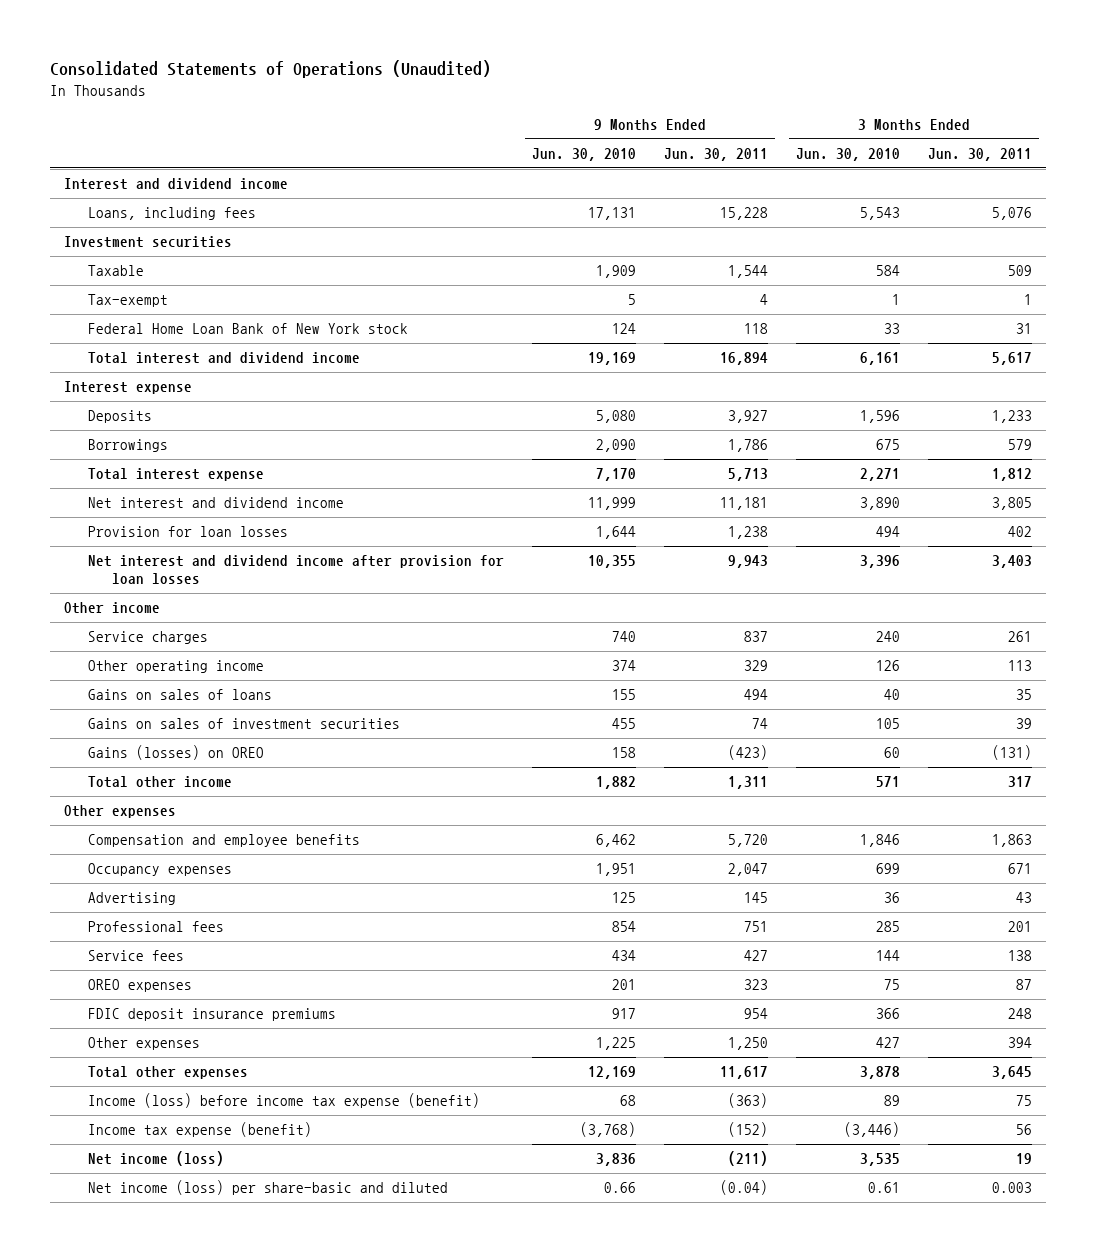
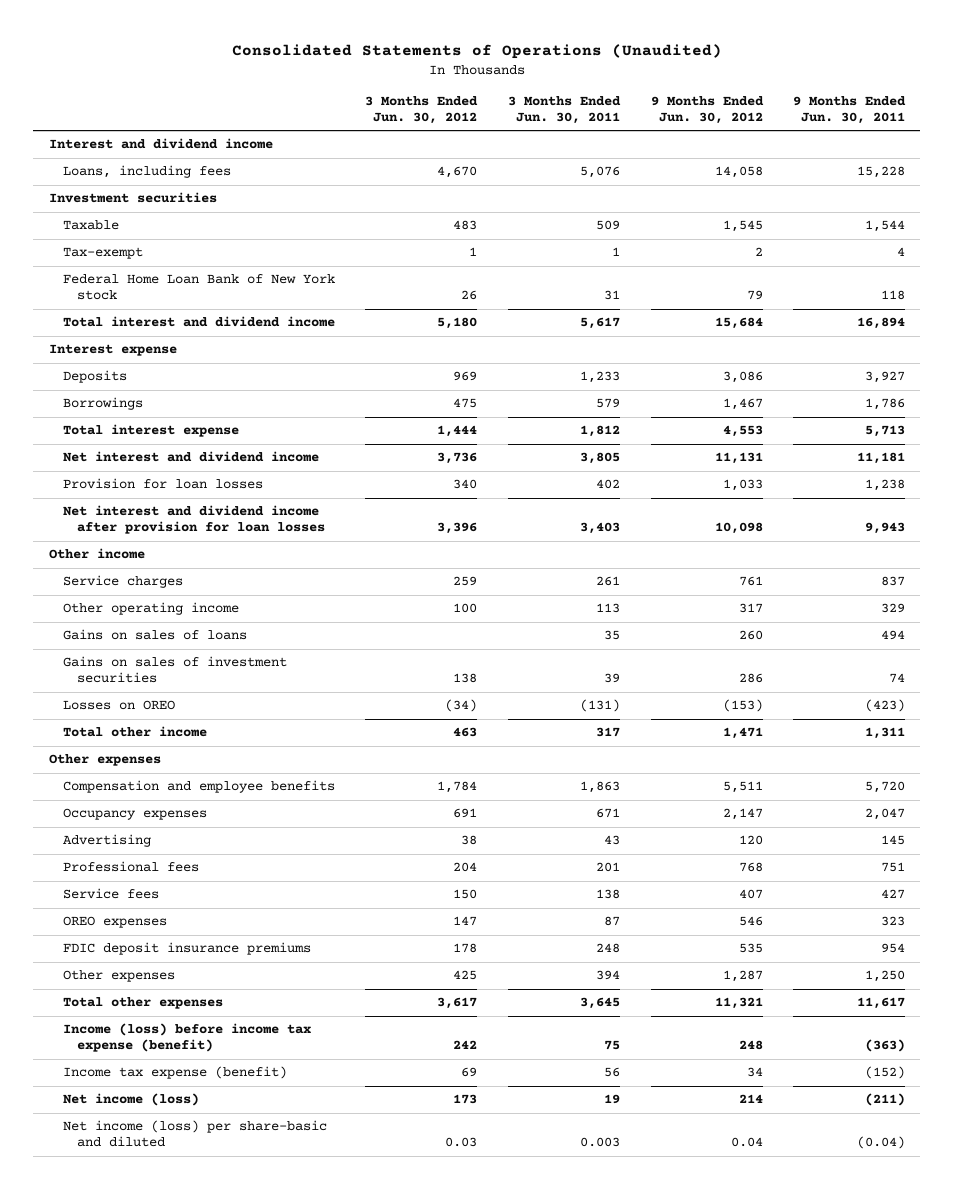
[532,147,637,161] Jun. 30, 2010 -> none
[795,147,900,161] Jun. 30, 2010 -> none
none -> [365,95,479,125] 3 Months Ended Jun. 30, 2012
none -> [650,95,764,125] 9 Months Ended Jun. 30, 2012
[88,745,265,761] Gains (losses) on OREO -> [62,700,175,711] Losses on OREO

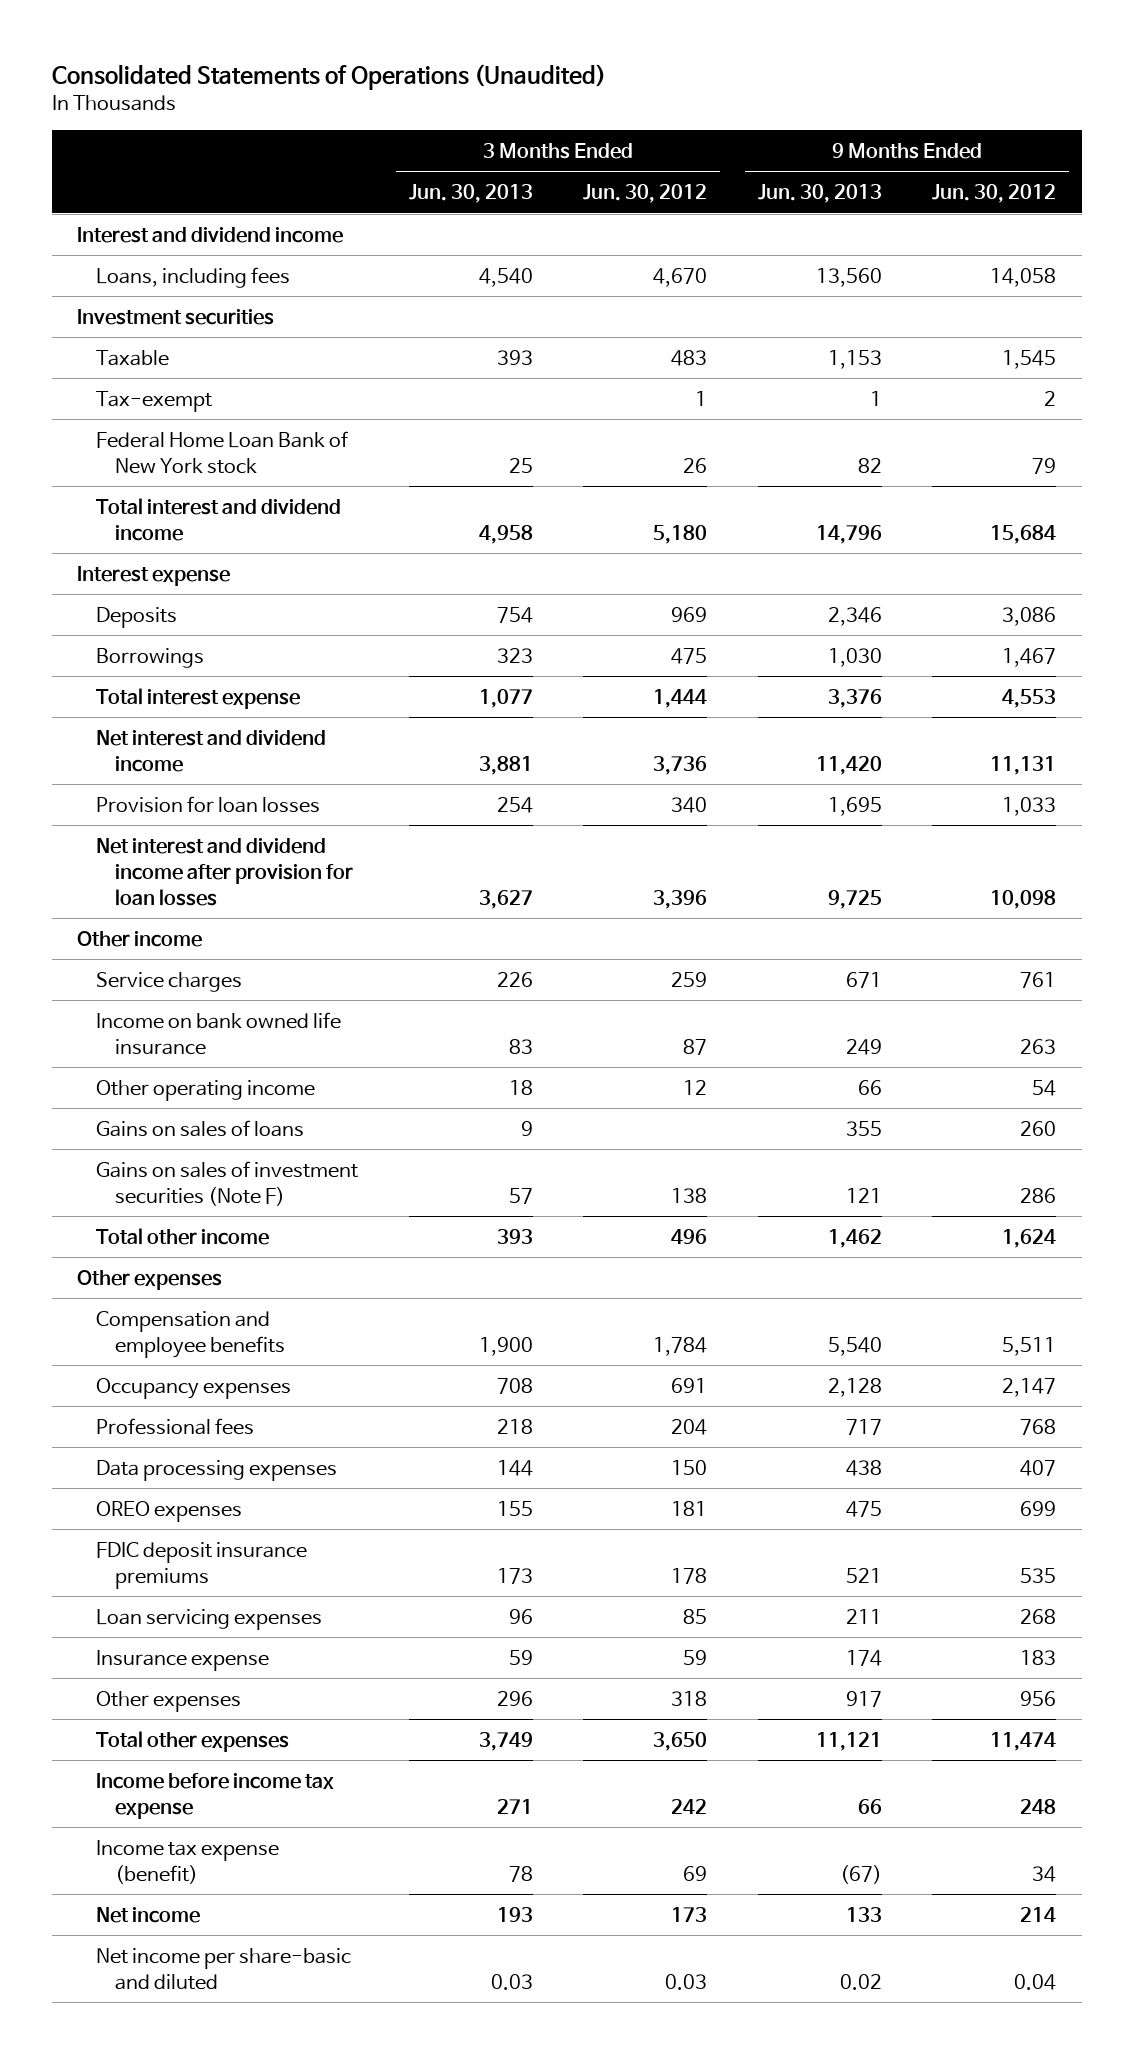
[508,95,622,125] 3 Months Ended Jun. 30, 2011 -> none
[793,95,907,125] 9 Months Ended Jun. 30, 2011 -> none
none -> [408,184,533,204] Jun. 30, 2013
none -> [757,184,882,204] Jun. 30, 2013
none -> [95,1011,341,1055] Income on bank owned life insurance
[453,603,478,614] 100 -> [683,1079,708,1095] 12
[738,603,763,614] 317 -> [1032,1079,1057,1096] 54
[62,700,175,711] Losses on OREO -> none
[62,656,287,684] Gains on sales of investment securities -> [95,1160,358,1206] Gains on sales of investment securities (Note F)
[453,727,478,738] 463 -> [671,1228,708,1244] 496
[722,727,763,740] 1,471 -> [1002,1228,1057,1248] 1,624
[62,834,151,848] Advertising -> none
[62,888,159,900] Service fees -> [95,1459,337,1481] Data processing expenses
[453,916,478,927] 147 -> [671,1500,708,1516] 181
[738,916,763,927] 546 -> [1020,1500,1057,1516] 699
none -> [95,1608,322,1630] Loan servicing expenses
none -> [95,1649,269,1671] Insurance expense
[453,970,478,981] 425 -> [671,1690,708,1706] 318
[722,970,763,983] 1,287 -> [1020,1690,1057,1706] 956
[437,997,478,1010] 3,617 -> [653,1731,708,1751] 3,650
[714,997,763,1010] 11,321 -> [990,1731,1057,1751] 11,474
[62,1023,311,1053] Income (loss) before income tax expense (benefit) -> [95,1772,334,1819] Income before income tax expense
[62,1093,199,1107] Net income (loss) -> [95,1906,200,1923] Net income
[62,1120,327,1148] Net income (loss) per share-basic and diluted -> [95,1947,351,1990] Net income per share-basic and diluted

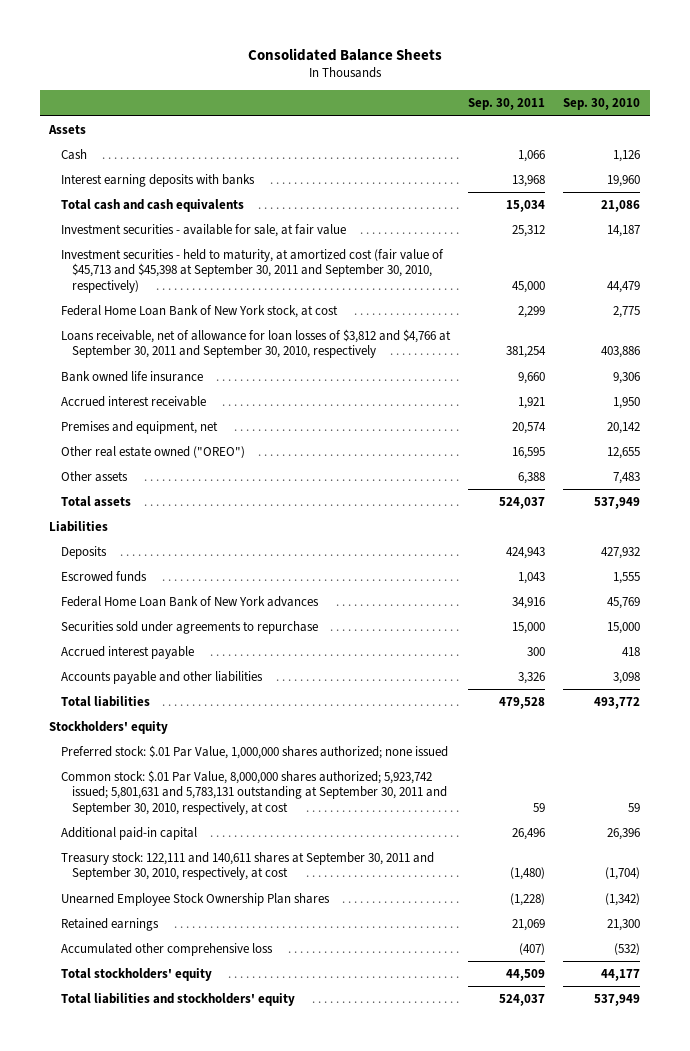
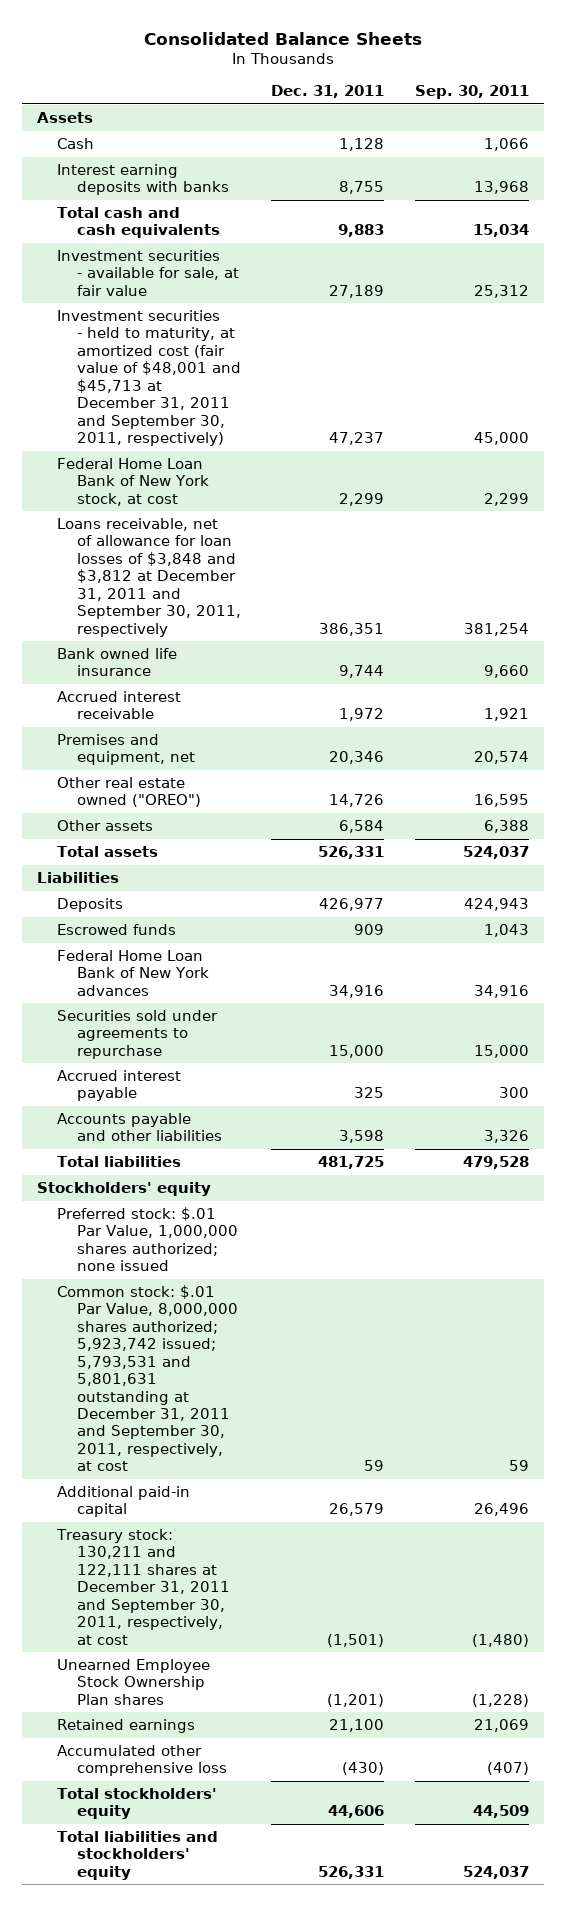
[563,98,641,111] Sep. 30, 2010 -> none
none -> [271,85,385,99] Dec. 31, 2011
[60,248,444,294] Investment securities - held to maturity, at amortized cost (fair value of $45,713 and $45,398 at September 30, 2011 and September 30, 2010, respectively) -> [57,310,241,446] Investment securities - held to maturity, at amortized cost (fair value of $48,001 and $45,713 at December 31, 2011 and September 30, 2011, respectively)
[60,328,451,359] Loans receivable, net of allowance for loan losses of $3,812 and $4,766 at September 30, 2011 and September 30, 2010, respectively -> [57,518,241,637] Loans receivable, net of allowance for loan losses of $3,848 and $3,812 at December 31, 2011 and September 30, 2011, respectively
[60,769,448,816] Common stock: $.01 Par Value, 8,000,000 shares authorized; 5,923,742 issued; 5,801,631 and 5,783,131 outstanding at September 30, 2011 and September 30, 2010, respectively, at cost -> [57,1285,238,1472] Common stock: $.01 Par Value, 8,000,000 shares authorized; 5,923,742 issued; 5,793,531 and 5,801,631 outstanding at December 31, 2011 and September 30, 2011, respectively, at cost
[60,851,434,881] Treasury stock: 122,111 and 140,611 shares at September 30, 2011 and September 30, 2010, respectively, at cost -> [56,1529,230,1645] Treasury stock: 130,211 and 122,111 shares at December 31, 2011 and September 30, 2011, respectively, at cost

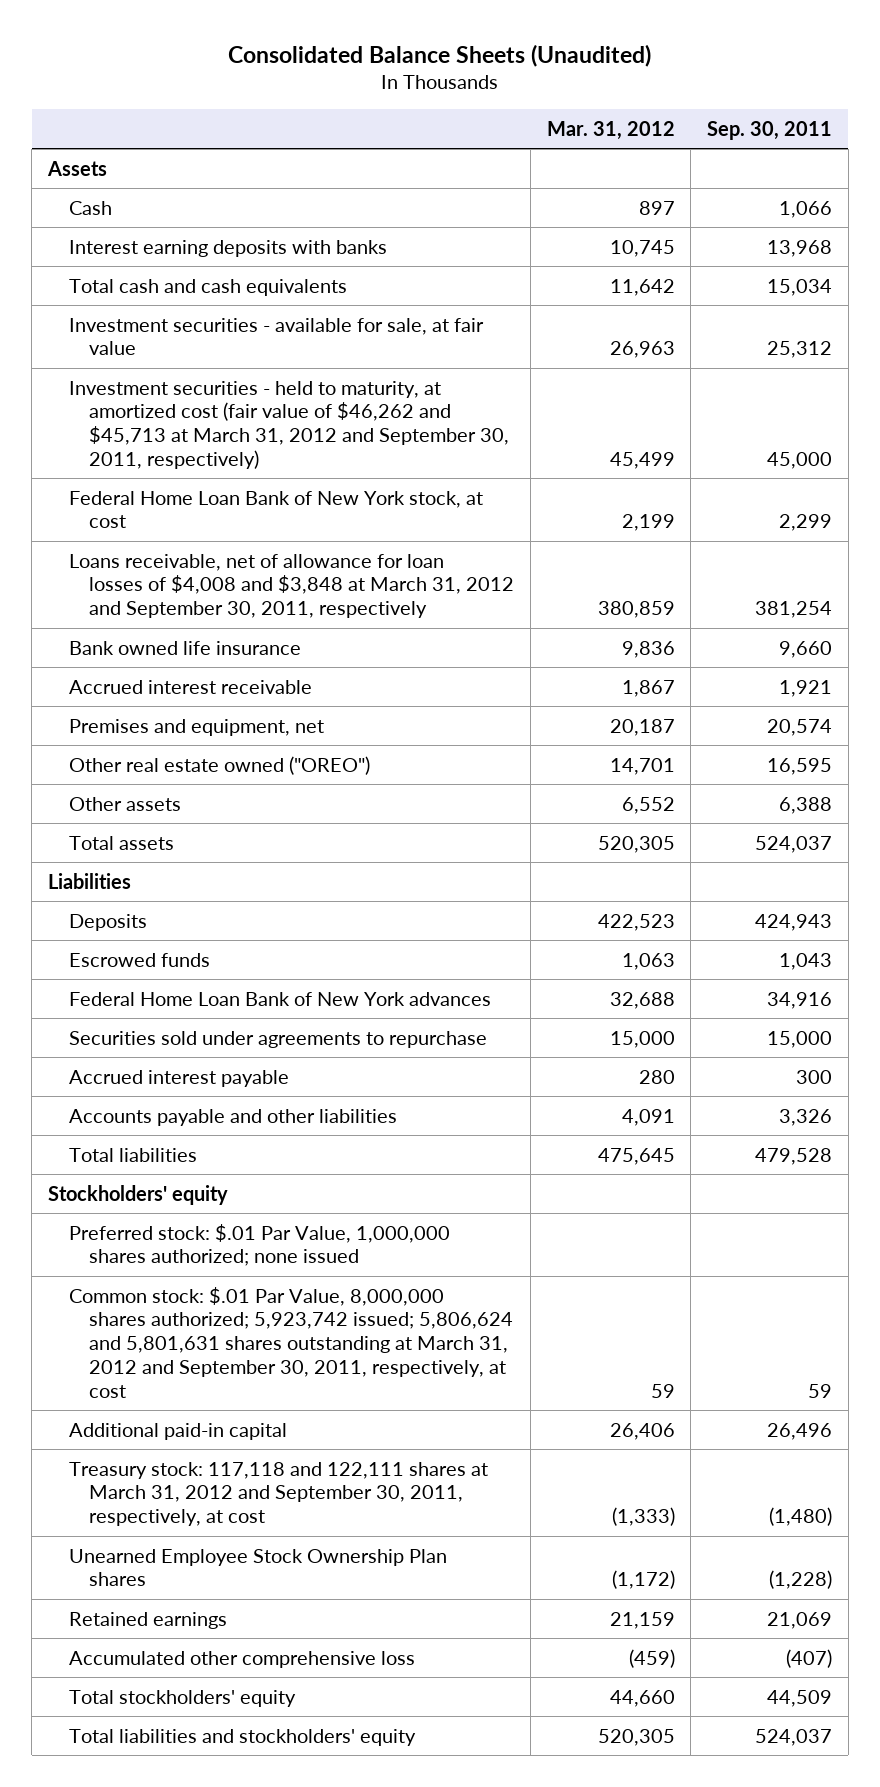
[144,31,423,45] Consolidated Balance Sheets -> [228,43,652,67] Consolidated Balance Sheets (Unaudited)
[271,85,385,99] Dec. 31, 2011 -> none
none -> [546,120,675,140] Mar. 31, 2012
[57,310,241,446] Investment securities - held to maturity, at amortized cost (fair value of $48,001 and $45,713 at December 31, 2011 and September 30, 2011, respectively) -> [68,380,510,470] Investment securities - held to maturity, at amortized cost (fair value of $46,262 and $45,713 at March 31, 2012 and September 30, 2011, respectively)
[57,518,241,637] Loans receivable, net of allowance for loan losses of $3,848 and $3,812 at December 31, 2011 and September 30, 2011, respectively -> [68,553,515,619] Loans receivable, net of allowance for loan losses of $4,008 and $3,848 at March 31, 2012 and September 30, 2011, respectively
[57,1285,238,1472] Common stock: $.01 Par Value, 8,000,000 shares authorized; 5,923,742 issued; 5,793,531 and 5,801,631 outstanding at December 31, 2011 and September 30, 2011, respectively, at cost -> [68,1286,514,1399] Common stock: $.01 Par Value, 8,000,000 shares authorized; 5,923,742 issued; 5,806,624 and 5,801,631 shares outstanding at March 31, 2012 and September 30, 2011, respectively, at cost
[56,1529,230,1645] Treasury stock: 130,211 and 122,111 shares at December 31, 2011 and September 30, 2011, respectively, at cost -> [68,1461,488,1527] Treasury stock: 117,118 and 122,111 shares at March 31, 2012 and September 30, 2011, respectively, at cost

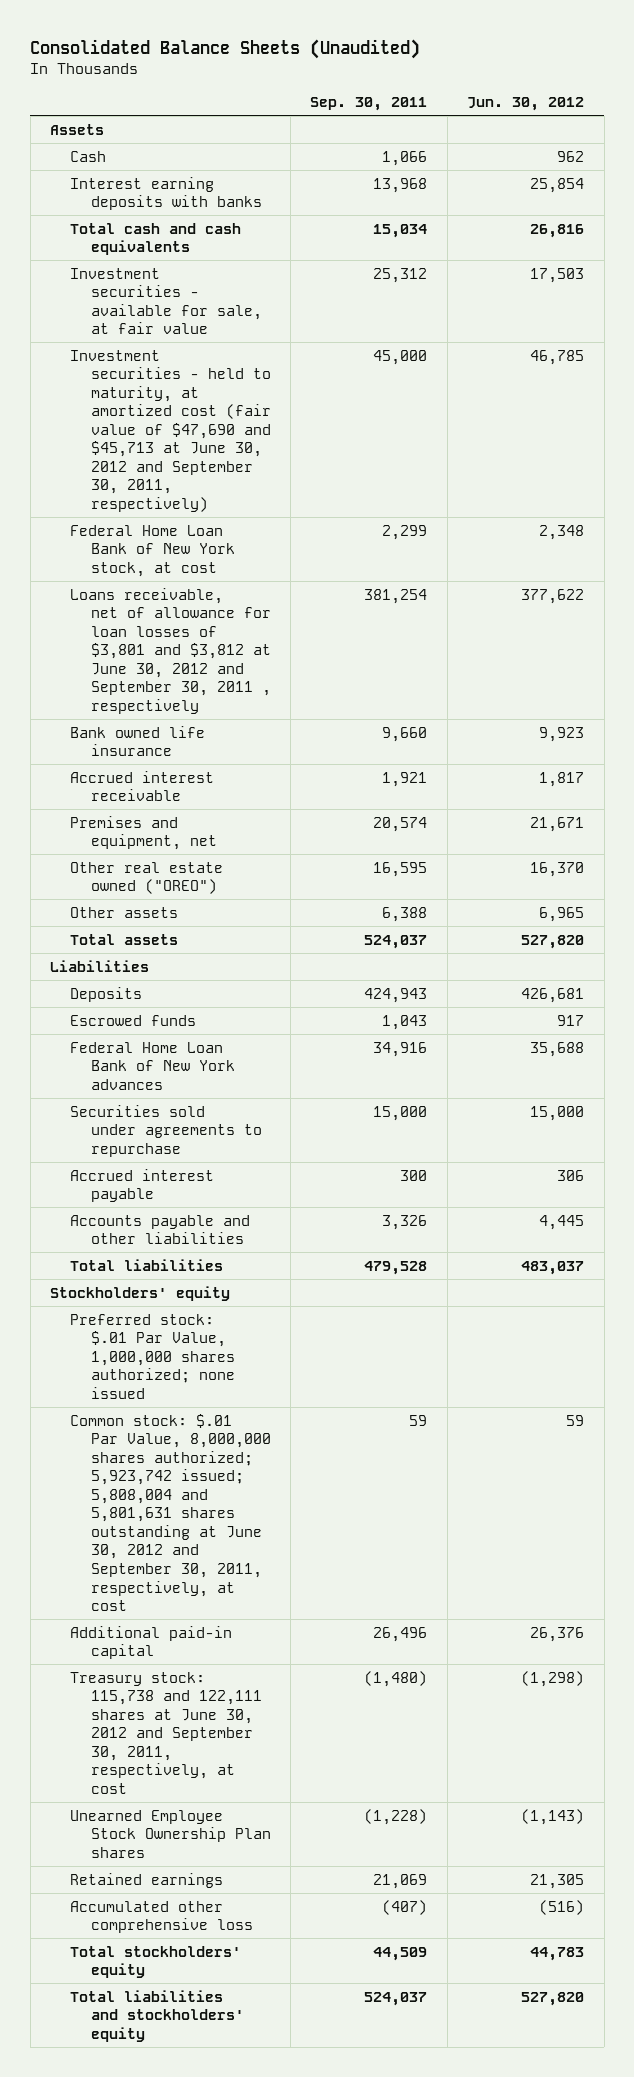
[546,120,675,140] Mar. 31, 2012 -> none
none -> [467,97,585,112] Jun. 30, 2012
[68,380,510,470] Investment securities - held to maturity, at amortized cost (fair value of $46,262 and $45,713 at March 31, 2012 and September 30, 2011, respectively) -> [70,349,271,513] Investment securities - held to maturity, at amortized cost (fair value of $47,690 and $45,713 at June 30, 2012 and September 30, 2011, respectively)
[68,553,515,619] Loans receivable, net of allowance for loan losses of $4,008 and $3,848 at March 31, 2012 and September 30, 2011, respectively -> [70,587,271,714] Loans receivable, net of allowance for loan losses of $3,801 and $3,812 at June 30, 2012 and September 30, 2011 , respectively
[68,1286,514,1399] Common stock: $.01 Par Value, 8,000,000 shares authorized; 5,923,742 issued; 5,806,624 and 5,801,631 shares outstanding at March 31, 2012 and September 30, 2011, respectively, at cost -> [70,1413,271,1612] Common stock: $.01 Par Value, 8,000,000 shares authorized; 5,923,742 issued; 5,808,004 and 5,801,631 shares outstanding at June 30, 2012 and September 30, 2011, respectively, at cost
[68,1461,488,1527] Treasury stock: 117,118 and 122,111 shares at March 31, 2012 and September 30, 2011, respectively, at cost -> [70,1671,262,1794] Treasury stock: 115,738 and 122,111 shares at June 30, 2012 and September 30, 2011, respectively, at cost

